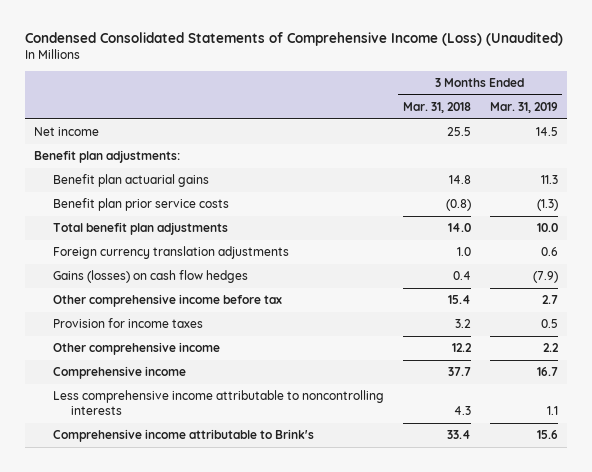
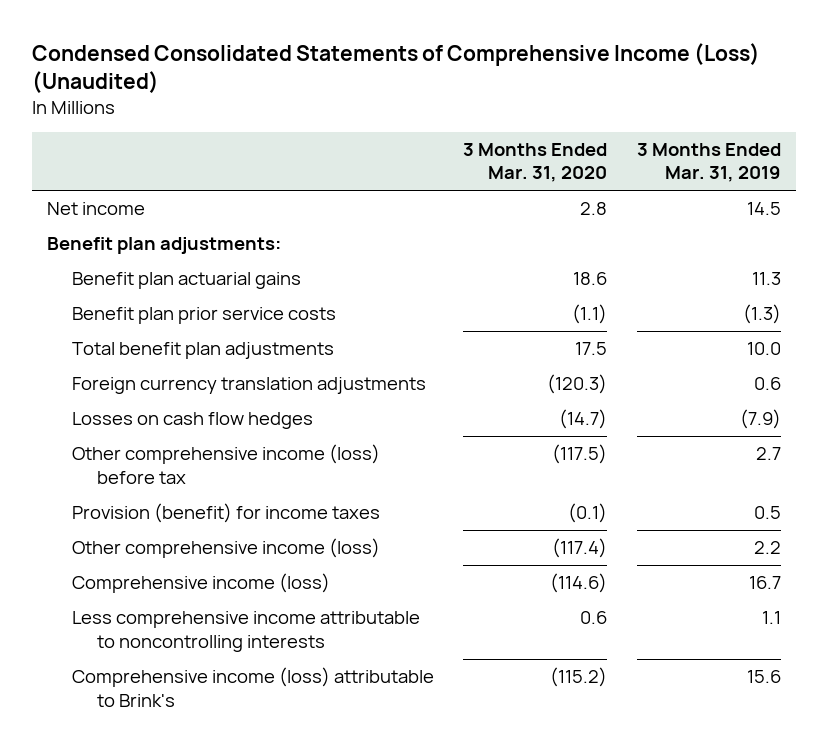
[402,102,471,114] Mar. 31, 2018 -> none
none -> [463,143,608,183] 3 Months Ended Mar. 31, 2020
[52,270,248,284] Gains (losses) on cash flow hedges -> [71,412,313,430] Losses on cash flow hedges
[52,294,282,308] Other comprehensive income before tax -> [71,444,380,484] Other comprehensive income (loss) before tax
[52,318,203,329] Provision for income taxes -> [71,503,380,524] Provision (benefit) for income taxes
[52,342,220,356] Other comprehensive income -> [71,538,380,559] Other comprehensive income (loss)
[52,366,186,380] Comprehensive income -> [71,573,330,594] Comprehensive income (loss)
[52,429,314,443] Comprehensive income attributable to Brink's -> [71,667,434,707] Comprehensive income (loss) attributable to Brink's

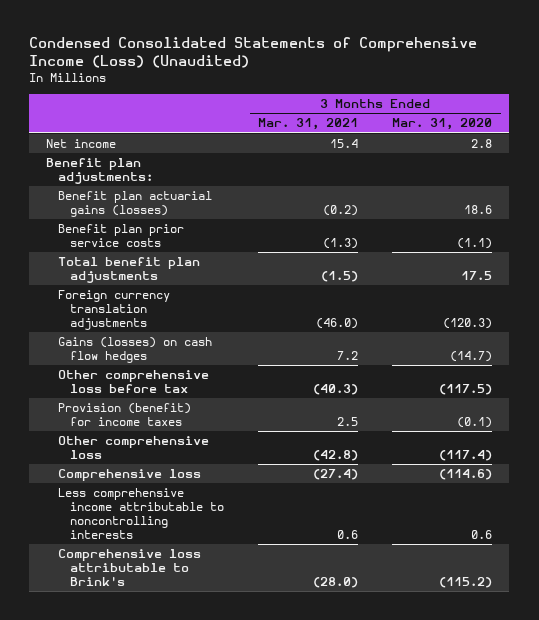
[636,143,781,183] 3 Months Ended Mar. 31, 2019 -> none
none -> [258,118,359,131] Mar. 31, 2021
[71,272,301,290] Benefit plan actuarial gains -> [58,191,213,218] Benefit plan actuarial gains (losses)
[71,412,313,430] Losses on cash flow hedges -> [58,337,213,364] Gains (losses) on cash flow hedges
[71,444,380,484] Other comprehensive income (loss) before tax -> [58,370,210,394] Other comprehensive loss before tax
[71,538,380,559] Other comprehensive income (loss) -> [58,436,210,460] Other comprehensive loss
[71,573,330,594] Comprehensive income (loss) -> [58,469,202,482] Comprehensive loss
[71,667,434,707] Comprehensive income (loss) attributable to Brink's -> [58,549,202,587] Comprehensive loss attributable to Brink's

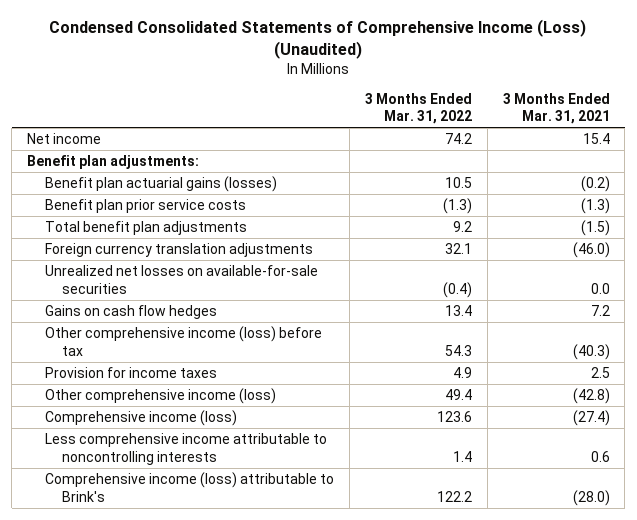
[392,118,493,131] Mar. 31, 2020 -> none
none -> [364,92,472,125] 3 Months Ended Mar. 31, 2022
none -> [44,264,318,294] Unrealized net losses on available-for-sale securities
[58,337,213,364] Gains (losses) on cash flow hedges -> [44,304,217,319] Gains on cash flow hedges
[58,370,210,394] Other comprehensive loss before tax -> [44,325,322,356] Other comprehensive income (loss) before tax
[58,403,192,427] Provision (benefit) for income taxes -> [44,366,217,378] Provision for income taxes
[58,436,210,460] Other comprehensive loss -> [44,387,276,404] Other comprehensive income (loss)
[58,469,202,482] Comprehensive loss -> [44,409,237,426] Comprehensive income (loss)
[58,549,202,587] Comprehensive loss attributable to Brink's -> [44,471,334,502] Comprehensive income (loss) attributable to Brink's

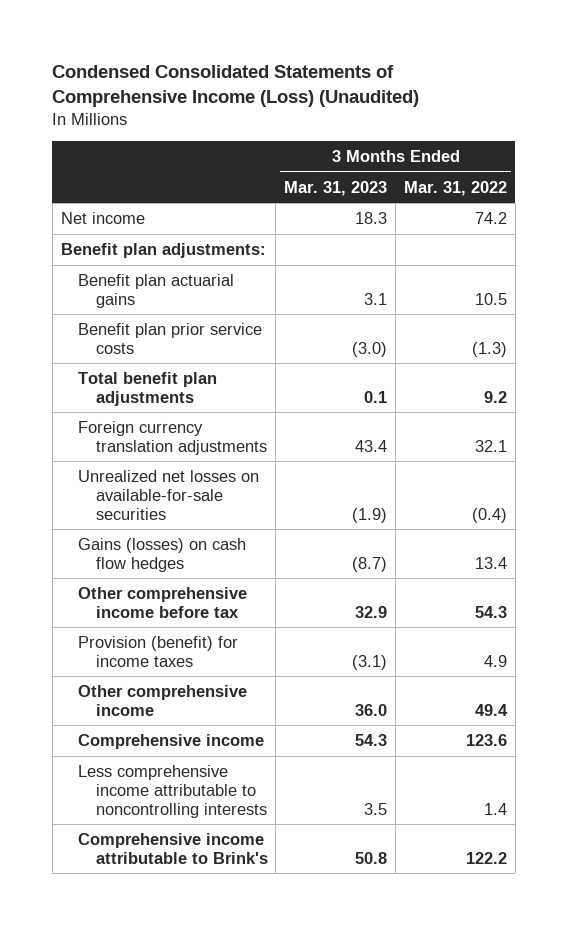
[502,92,610,125] 3 Months Ended Mar. 31, 2021 -> none
none -> [284,180,388,196] Mar. 31, 2023
[44,175,277,192] Benefit plan actuarial gains (losses) -> [78,273,235,308] Benefit plan actuarial gains
[44,304,217,319] Gains on cash flow hedges -> [78,537,247,572] Gains (losses) on cash flow hedges
[44,325,322,356] Other comprehensive income (loss) before tax -> [78,586,248,618] Other comprehensive income before tax
[44,366,217,378] Provision for income taxes -> [78,635,239,667] Provision (benefit) for income taxes
[44,387,276,404] Other comprehensive income (loss) -> [78,684,248,716] Other comprehensive income
[44,409,237,426] Comprehensive income (loss) -> [78,733,265,749] Comprehensive income
[44,471,334,502] Comprehensive income (loss) attributable to Brink's -> [78,832,268,864] Comprehensive income attributable to Brink's

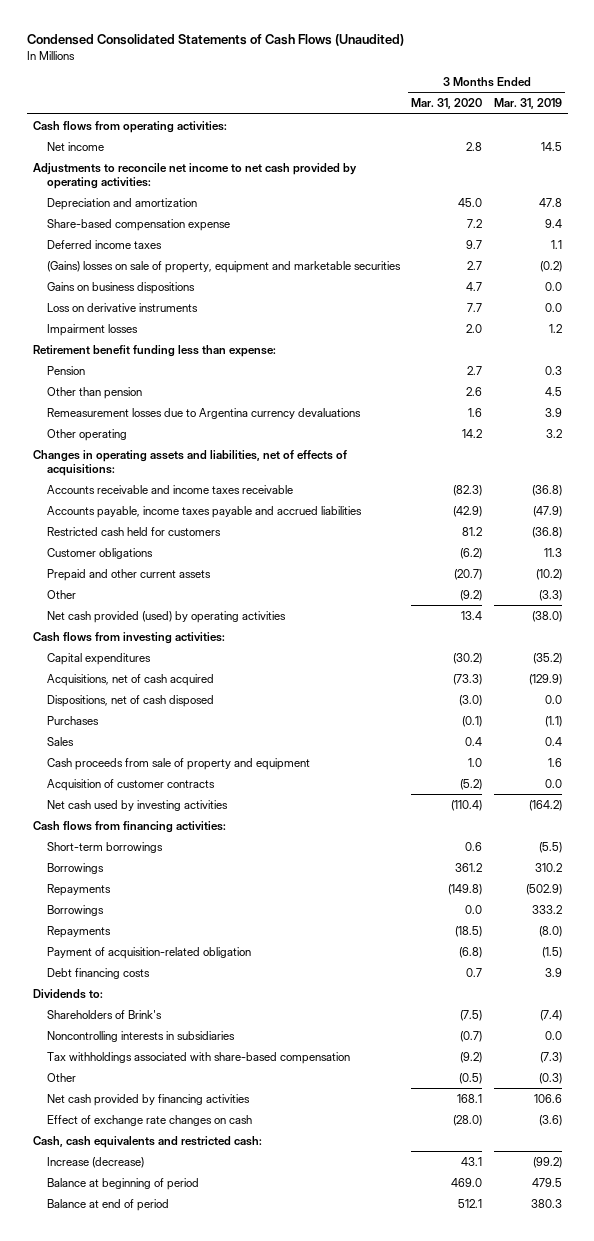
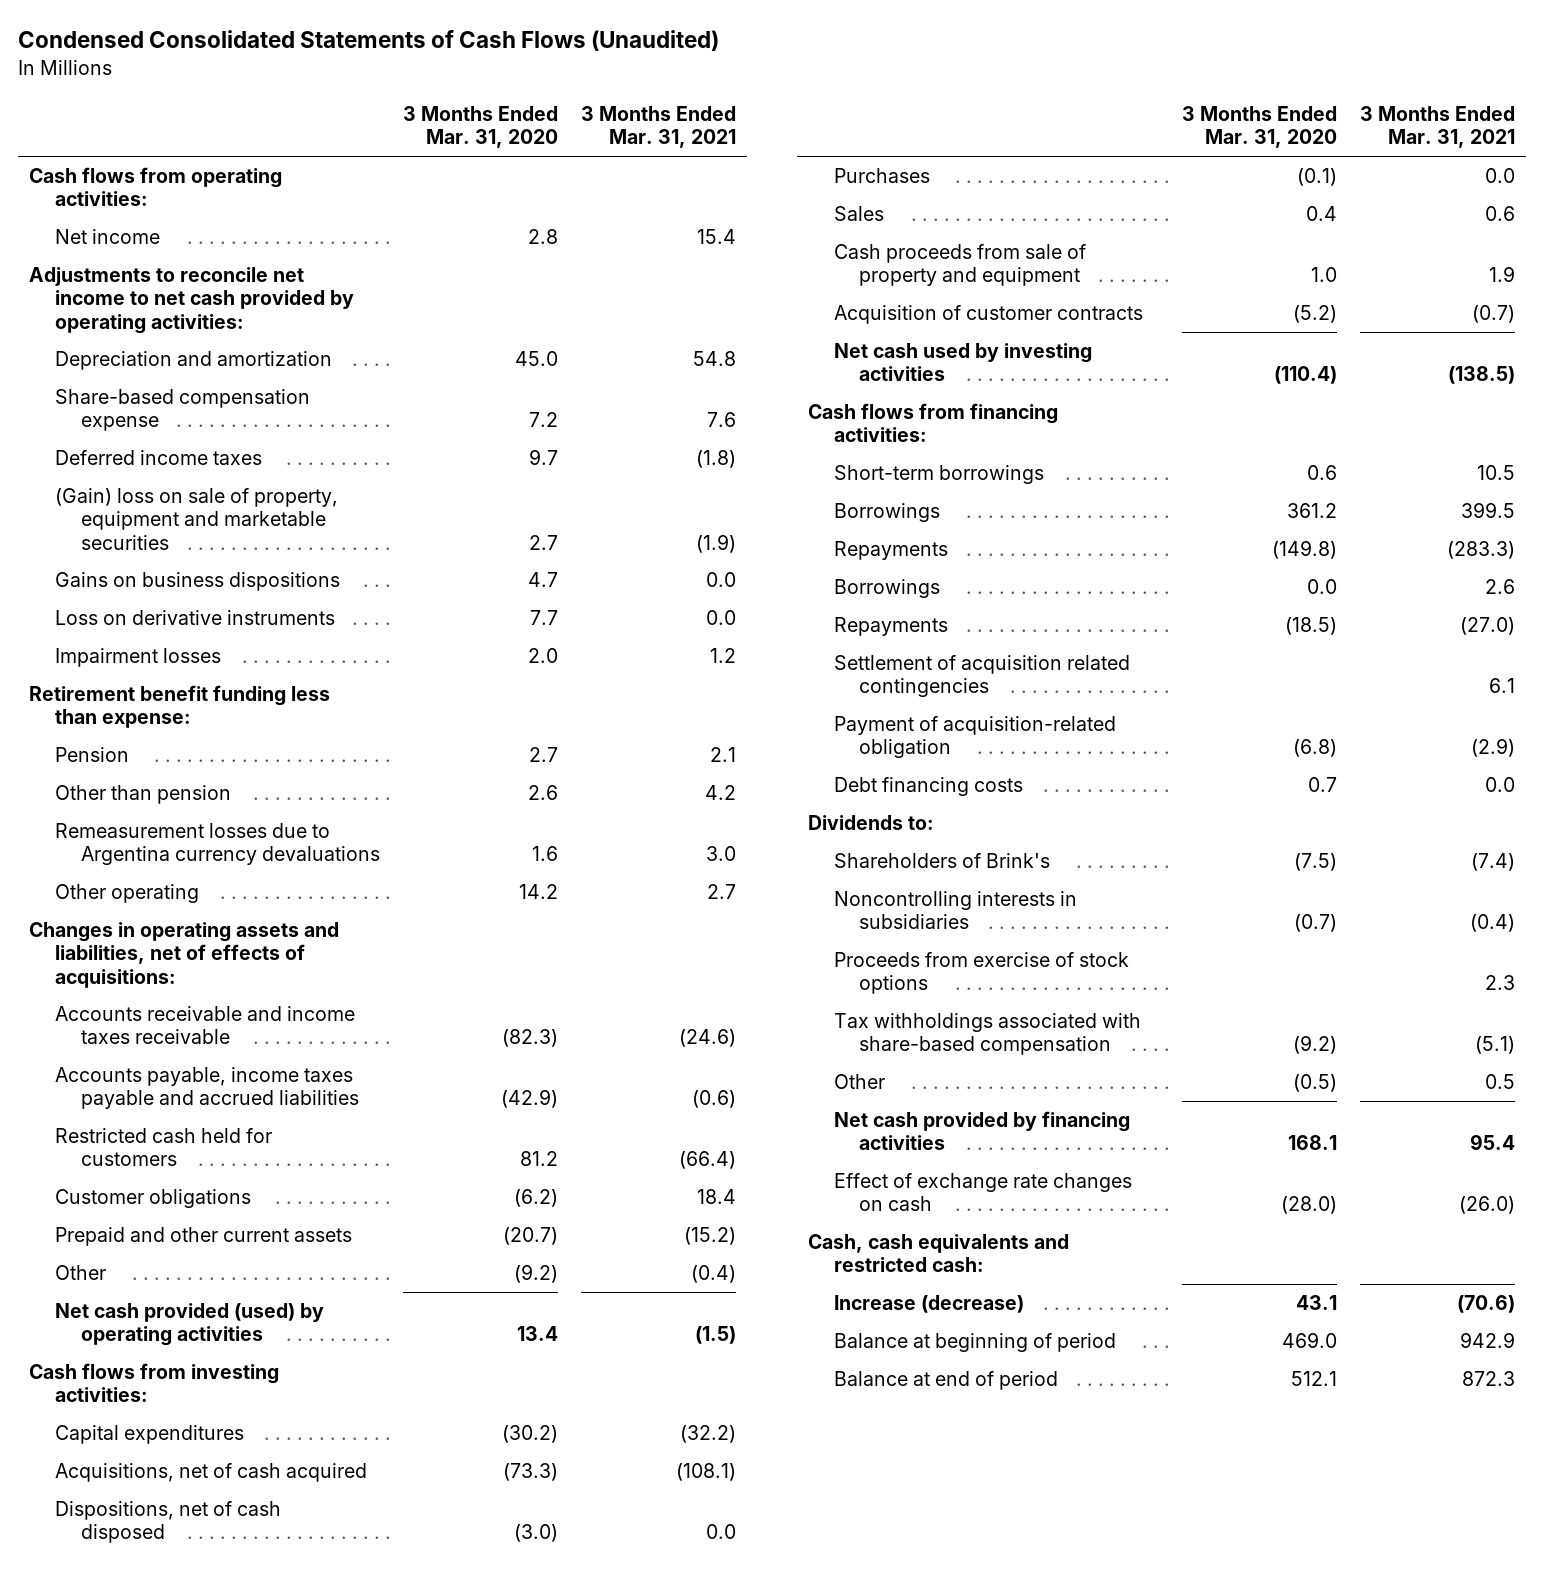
[493,98,562,110] Mar. 31, 2019 -> none
none -> [580,105,736,149] 3 Months Ended Mar. 31, 2021
[46,260,401,273] (Gains) losses on sale of property, equipment and marketable securities -> [55,488,339,550] (Gain) loss on sale of property, equipment and marketable securities
none -> [833,655,1130,698] Settlement of acquisition related contingencies
none -> [833,952,1129,995] Proceeds from exercise of stock options

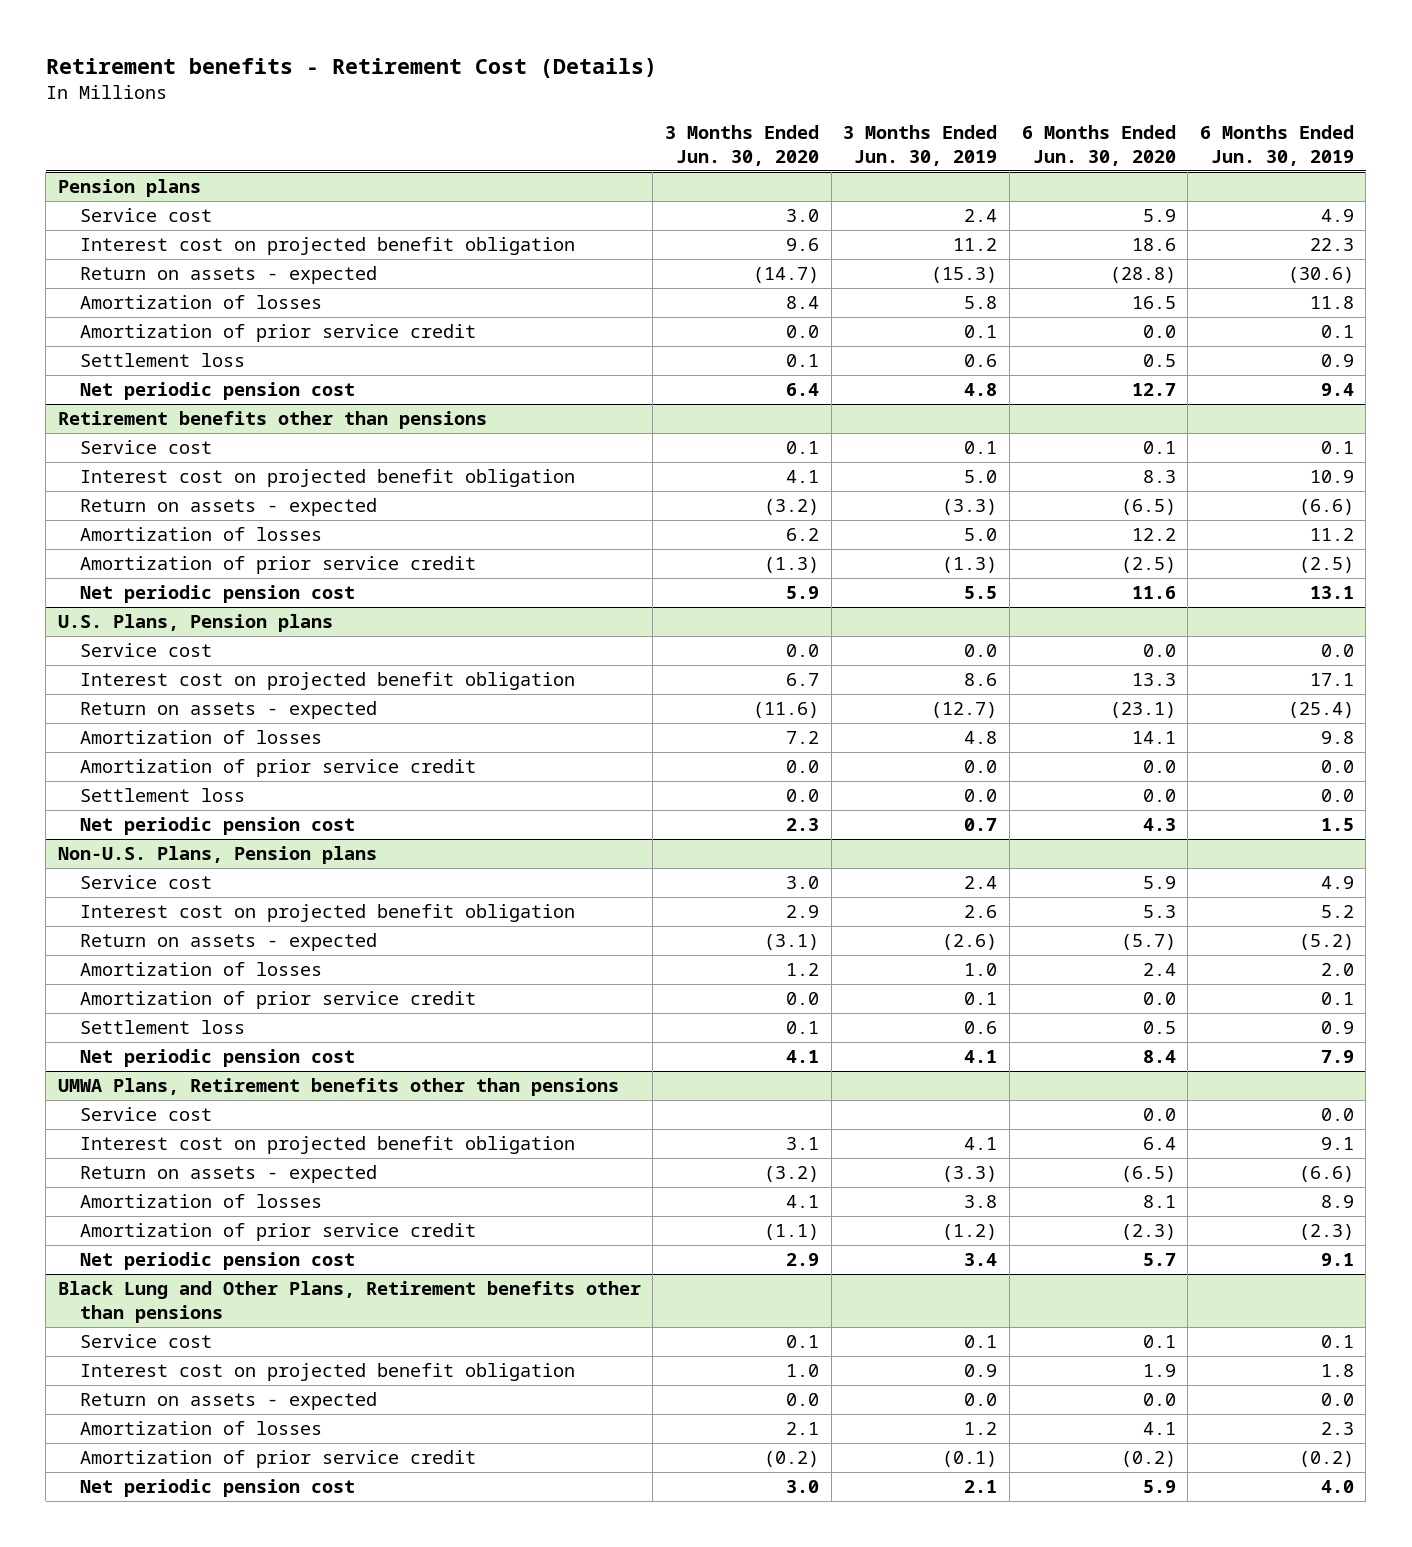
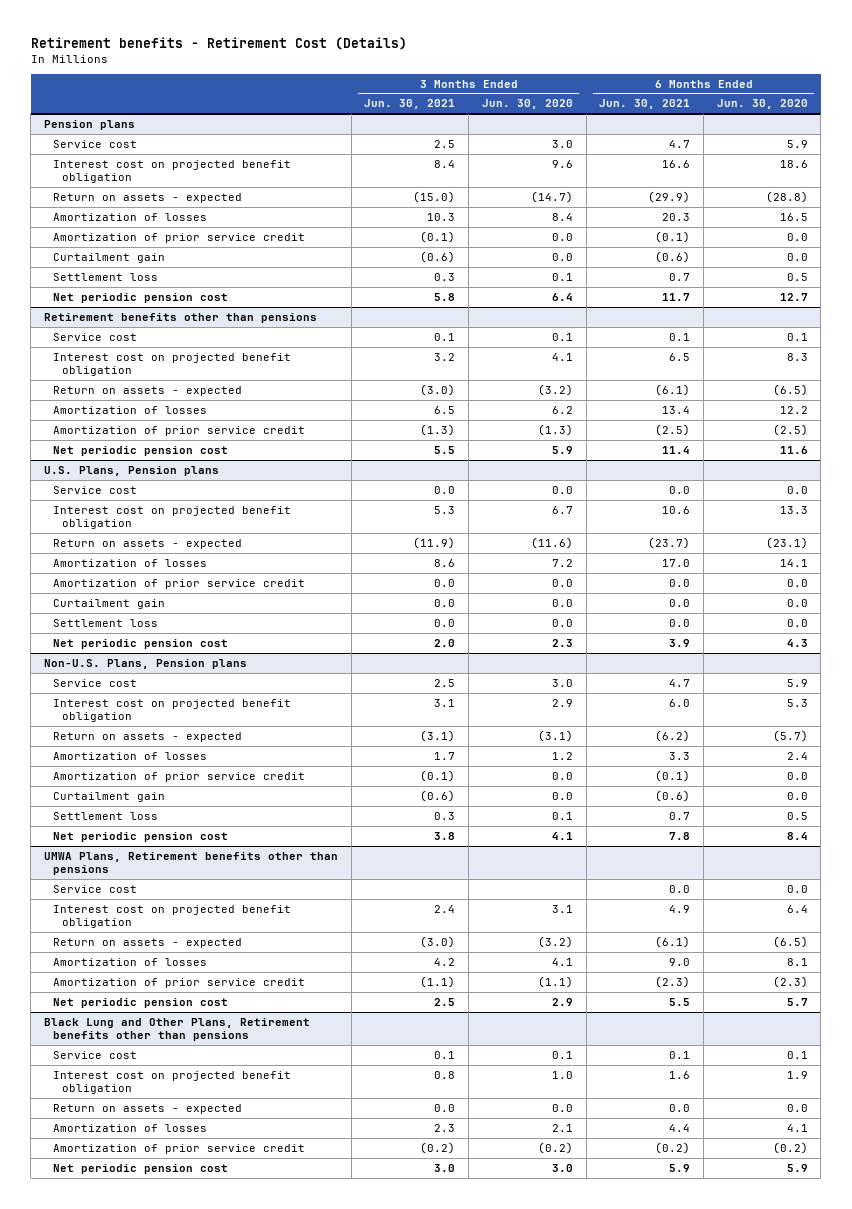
[843,125,998,166] 3 Months Ended Jun. 30, 2019 -> none
[1199,125,1354,166] 6 Months Ended Jun. 30, 2019 -> none
none -> [364,99,456,110] Jun. 30, 2021
none -> [599,99,691,110] Jun. 30, 2021
none -> [52,252,165,263] Curtailment gain
none -> [52,598,165,609] Curtailment gain
none -> [52,791,165,802] Curtailment gain

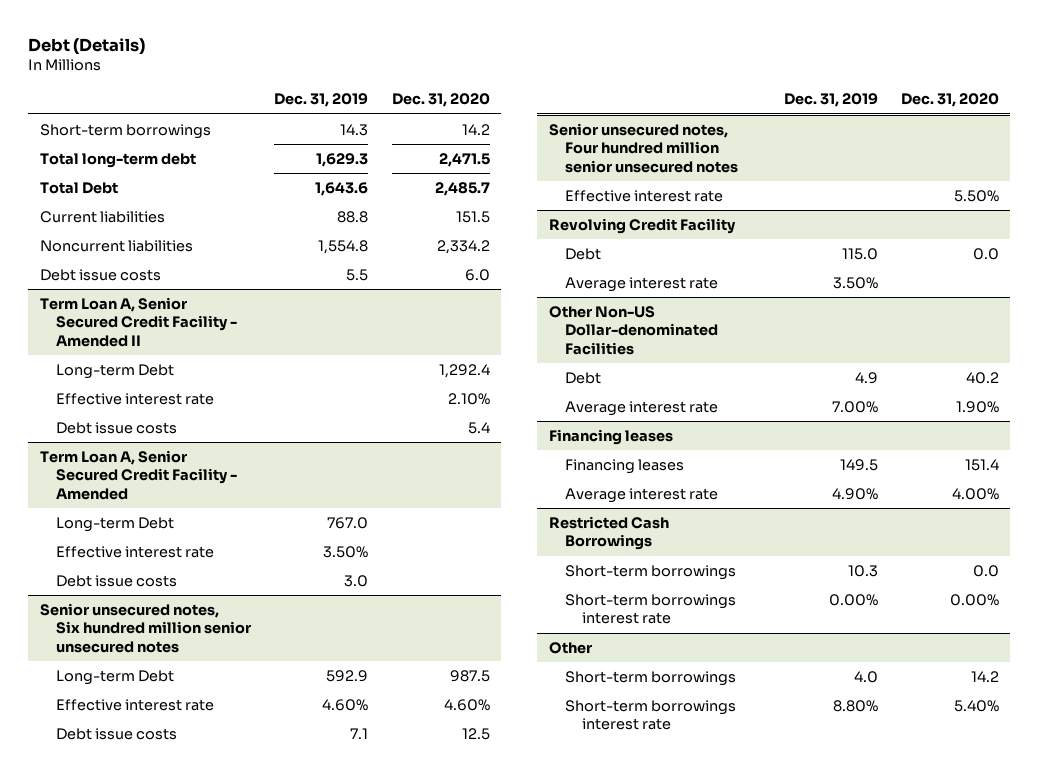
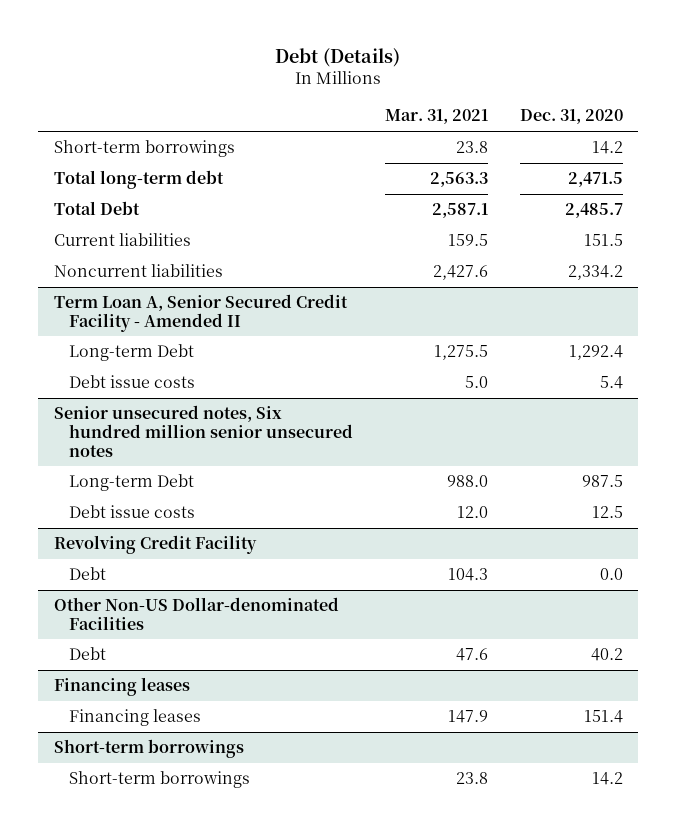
[274,93,369,108] Dec. 31, 2019 -> none
none -> [384,109,488,125] Mar. 31, 2021
[39,268,161,281] Debt issue costs -> none
[56,392,215,405] Effective interest rate -> none
[39,449,238,500] Term Loan A, Senior Secured Credit Facility - Amended -> none
[56,516,175,532] Long-term Debt -> none
[56,545,215,558] Effective interest rate -> none
[56,574,178,587] Debt issue costs -> none
[56,698,215,711] Effective interest rate -> none
[548,122,739,173] Senior unsecured notes, Four hundred million senior unsecured notes -> none
[565,189,724,202] Effective interest rate -> none
[565,276,719,292] Average interest rate -> none
[565,400,719,416] Average interest rate -> none
[565,487,719,503] Average interest rate -> none
[548,515,669,551] Restricted Cash Borrowings -> none
[565,564,737,580] Short-term borrowings -> none
[565,593,737,625] Short-term borrowings interest rate -> none
[548,641,592,654] Other -> [54,739,245,759] Short-term borrowings
[565,699,737,731] Short-term borrowings interest rate -> none

